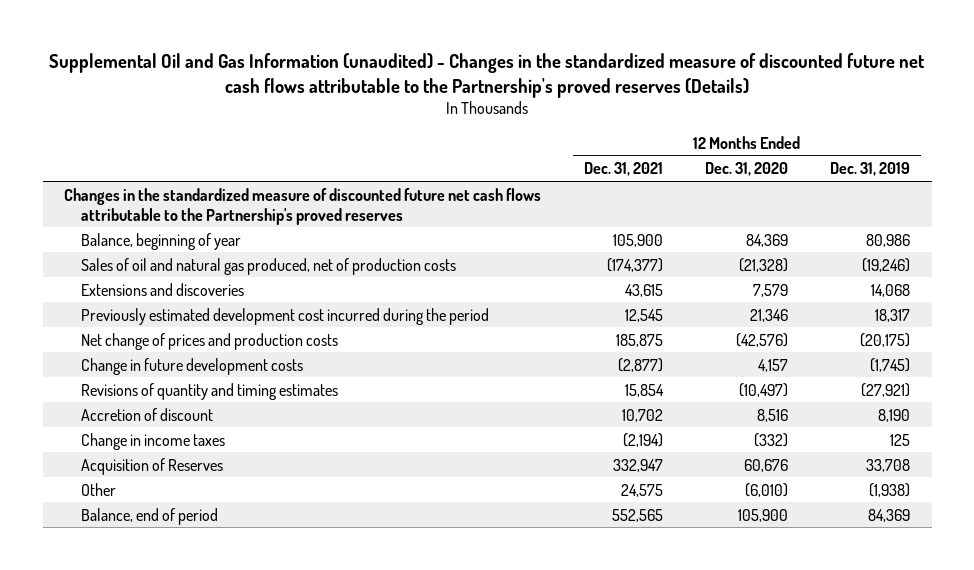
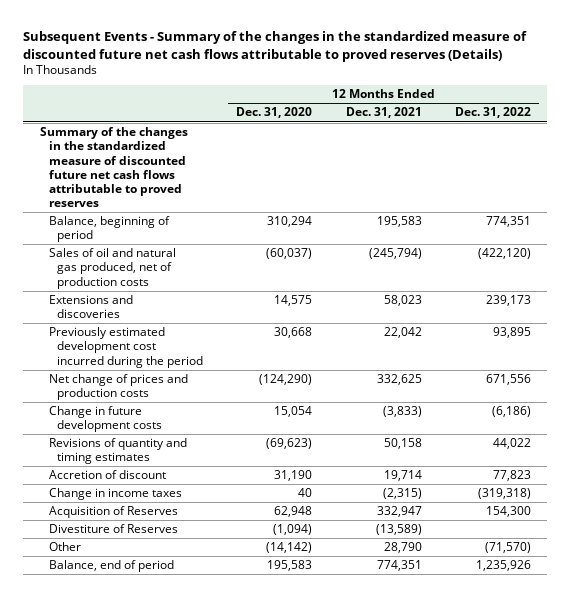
[49,52,926,98] Supplemental Oil and Gas Information (unaudited) - Changes in the standardized measure of discounted future net cash flows attributable to the Partnership's proved reserves (Details) -> [23,31,528,62] Subsequent Events - Summary of the changes in the standardized measure of discounted future net cash flows attributable to proved reserves (Details)
[830,162,911,177] Dec. 31, 2019 -> none
none -> [454,107,531,119] Dec. 31, 2022
[64,187,542,225] Changes in the standardized measure of discounted future net cash flows attributable to the Partnership's proved reserves -> [40,127,189,208] Summary of the changes in the standardized measure of discounted future net cash flows attributable to proved reserves
[81,232,242,250] Balance, beginning of year -> [48,216,170,243] Balance, beginning of period
[612,233,663,247] 105,900 -> [376,216,422,228] 195,583
[745,233,788,247] 84,369 -> [267,216,313,228] 310,294
[606,257,663,272] (174,377) -> [368,248,422,260] (245,794)
[738,257,788,272] (21,328) -> [266,248,313,260] (60,037)
[624,283,663,297] 43,615 -> [383,295,422,307] 58,023
[752,283,788,297] 7,579 -> [274,295,313,307] 14,575
[624,308,663,322] 12,545 -> [383,327,422,339] 22,042
[749,308,788,322] 21,346 -> [274,327,313,339] 30,668
[615,333,663,347] 185,875 -> [376,374,422,386] 332,625
[735,332,788,347] (42,576) -> [259,374,313,386] (124,290)
[617,357,663,372] (2,877) -> [382,406,422,418] (3,833)
[757,358,788,372] 4,157 -> [274,406,313,418] 15,054
[624,383,664,397] 15,854 -> [383,438,422,450] 50,158
[738,382,788,397] (10,497) -> [266,438,313,450] (69,623)
[621,408,663,422] 10,702 -> [383,470,422,482] 19,714
[756,408,788,422] 8,516 -> [274,470,313,482] 31,190
[622,432,663,447] (2,194) -> [382,488,422,500] (2,315)
[753,432,788,447] (332) -> [298,488,313,498] 40
[743,458,788,472] 60,676 -> [274,506,313,518] 62,948
none -> [48,524,178,534] Divestiture of Reserves
[620,483,663,497] 24,575 -> [383,542,422,554] 28,790
[744,482,788,497] (6,010) -> [266,542,313,554] (14,142)
[611,508,663,522] 552,565 -> [376,560,422,572] 774,351
[737,508,788,522] 105,900 -> [267,560,313,572] 195,583

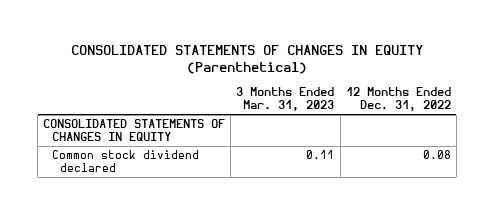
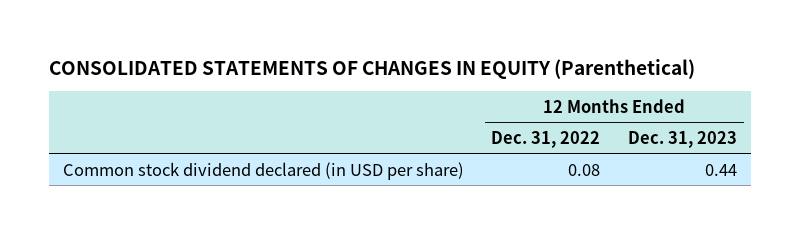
[236,87,335,112] 3 Months Ended Mar. 31, 2023 -> none
none -> [628,130,738,148] Dec. 31, 2023
[43,119,226,142] CONSOLIDATED STATEMENTS OF CHANGES IN EQUITY -> none
[51,150,199,173] Common stock dividend declared -> [62,161,464,180] Common stock dividend declared (in USD per share)

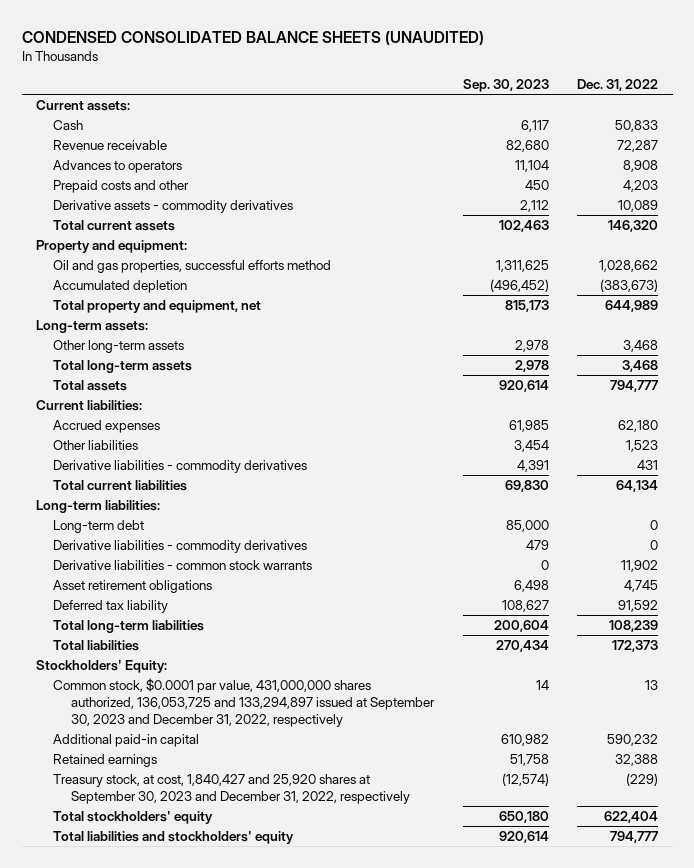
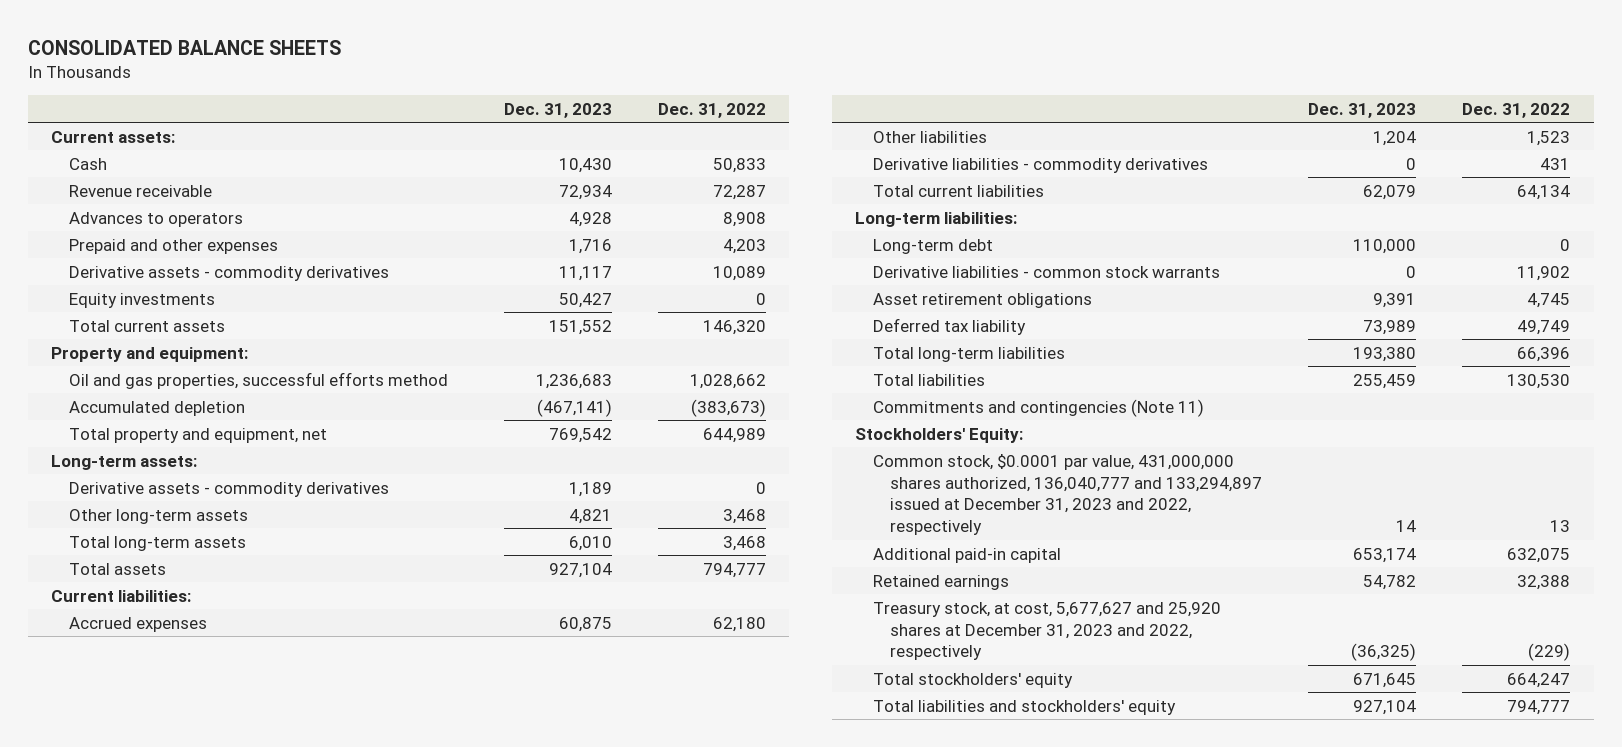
[21,30,484,46] CONDENSED CONSOLIDATED BALANCE SHEETS (UNAUDITED) -> [28,39,342,55] CONSOLIDATED BALANCE SHEETS
[462,79,549,93] Sep. 30, 2023 -> none
none -> [504,102,613,118] Dec. 31, 2023
[53,179,190,193] Prepaid costs and other -> [68,238,278,254] Prepaid and other expenses
none -> [68,292,215,308] Equity investments
none -> [68,481,389,497] Derivative assets - commodity derivatives
[53,539,308,553] Derivative liabilities - commodity derivatives -> none
[618,599,659,612] 91,592 -> [1517,319,1571,335] 49,749
[609,619,659,632] 108,239 -> [1517,346,1571,362] 66,396
[612,639,659,652] 172,373 -> [1507,373,1571,389] 130,530
none -> [872,398,1204,417] Commitments and contingencies (Note 11)
[53,677,435,727] Common stock, $0.0001 par value, 431,000,000 shares authorized, 136,053,725 and 133,294,897 issued at September 30, 2023 and December 31, 2022, respectively -> [872,453,1262,536] Common stock, $0.0001 par value, 431,000,000 shares authorized, 136,040,777 and 133,294,897 issued at December 31, 2023 and 2022, respectively
[607,733,659,746] 590,232 -> [1507,547,1571,563] 632,075
[53,773,410,804] Treasury stock, at cost, 1,840,427 and 25,920 shares at September 30, 2023 and December 31, 2022, respectively -> [872,601,1221,661] Treasury stock, at cost, 5,677,627 and 25,920 shares at December 31, 2023 and 2022, respectively
[604,810,659,823] 622,404 -> [1507,672,1571,688] 664,247

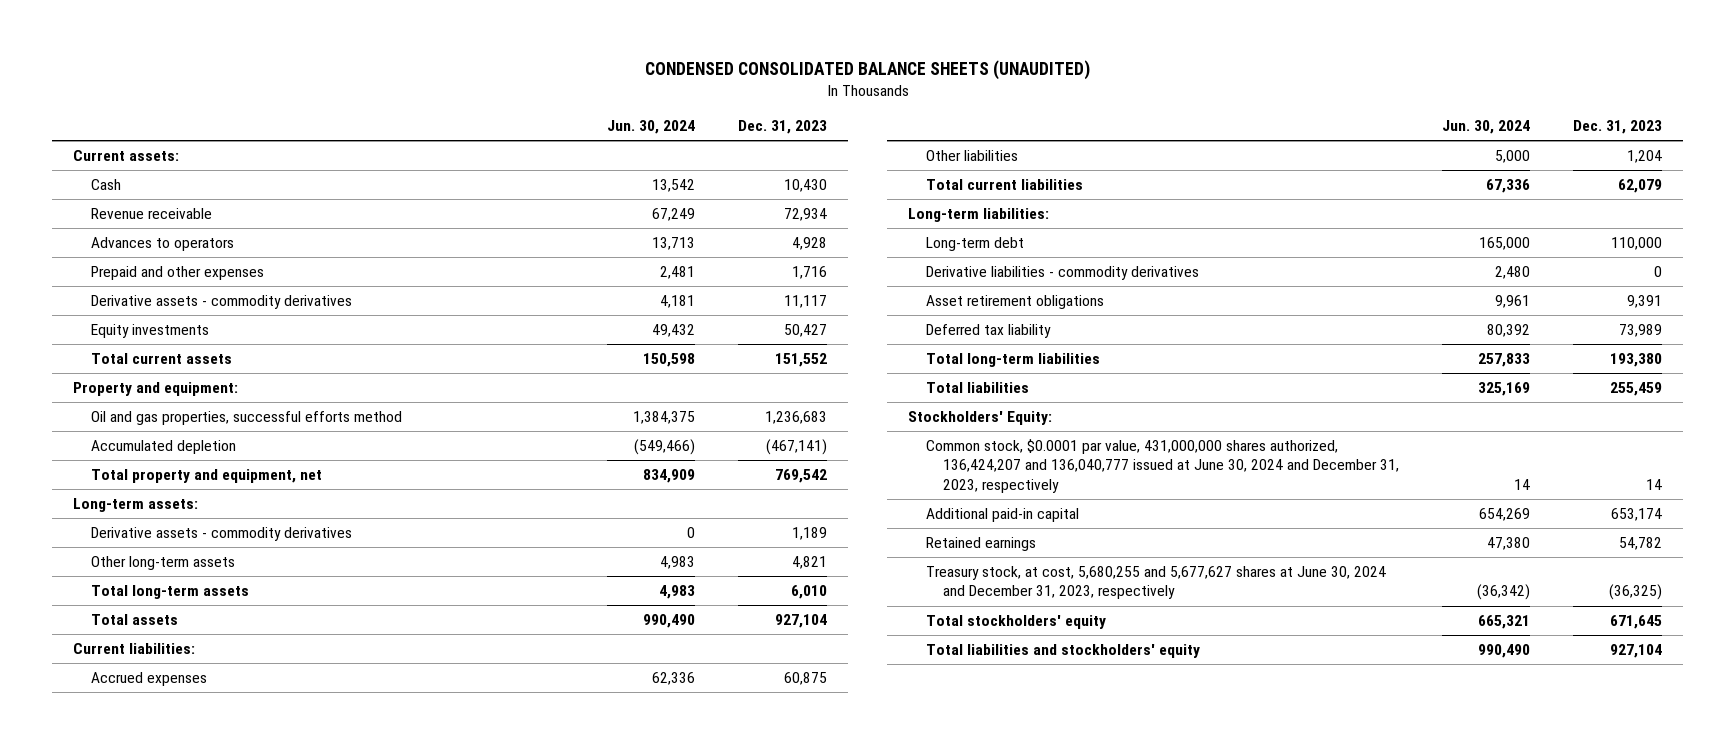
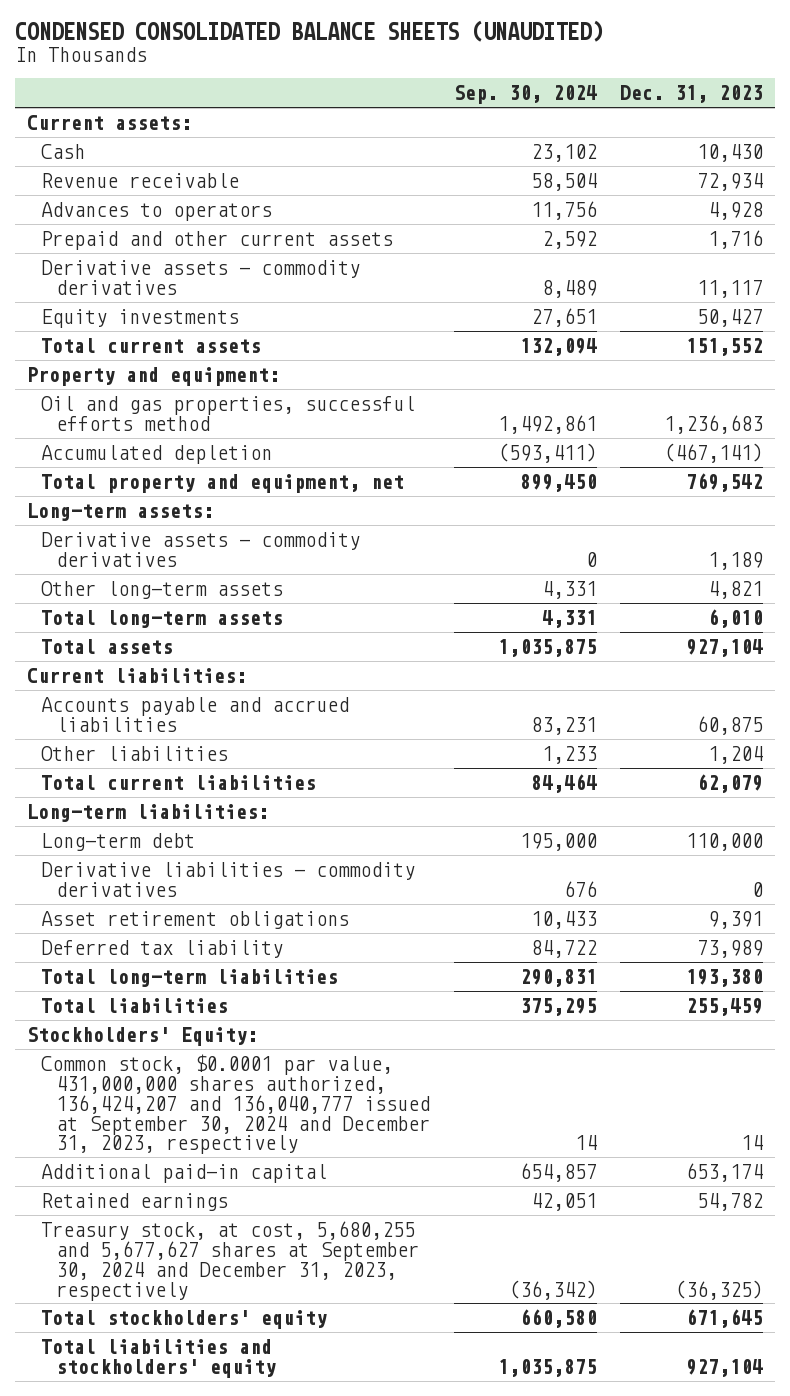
[607,120,696,135] Jun. 30, 2024 -> none
none -> [453,85,597,105] Sep. 30, 2024
[90,265,264,280] Prepaid and other expenses -> [41,230,394,250] Prepaid and other current assets
[90,671,207,686] Accrued expenses -> [41,696,350,732] Accounts payable and accrued liabilities
[925,438,1400,493] Common stock, $0.0001 par value, 431,000,000 shares authorized, 136,424,207 and 136,040,777 issued at June 30, 2024 and December 31, 2023, respectively -> [41,1053,430,1155] Common stock, $0.0001 par value, 431,000,000 shares authorized, 136,424,207 and 136,040,777 issued at September 30, 2024 and December 31, 2023, respectively
[925,565,1386,600] Treasury stock, at cost, 5,680,255 and 5,677,627 shares at June 30, 2024 and December 31, 2023, respectively -> [41,1220,419,1301] Treasury stock, at cost, 5,680,255 and 5,677,627 shares at September 30, 2024 and December 31, 2023, respectively

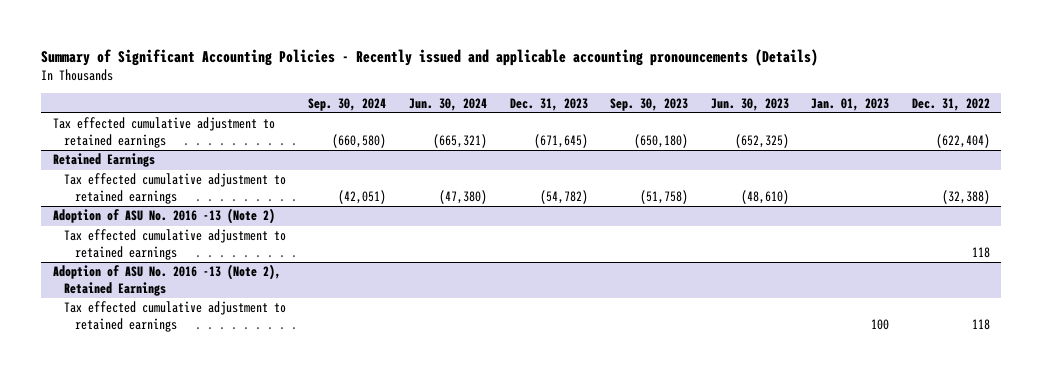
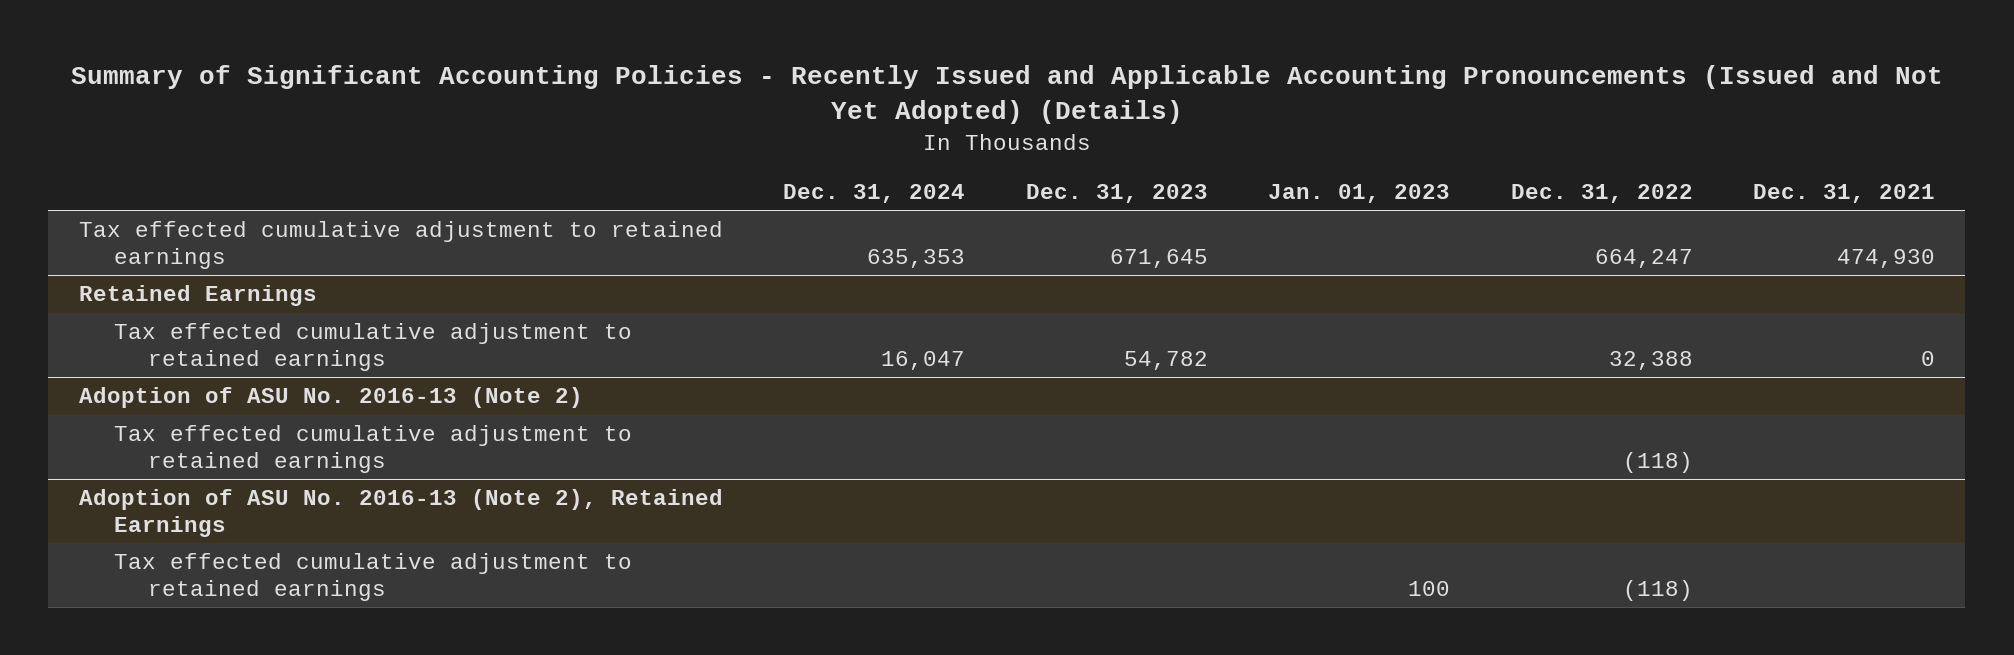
[41,48,819,66] Summary of Significant Accounting Policies - Recently issued and applicable accounting pronouncements (Details) -> [70,64,1943,124] Summary of Significant Accounting Policies - Recently Issued and Applicable Accounting Pronouncements (Issued and Not Yet Adopted) (Details)
[308,97,387,111] Sep. 30, 2024 -> none
[409,97,488,111] Jun. 30, 2024 -> none
[610,97,689,111] Sep. 30, 2023 -> none
[710,97,789,111] Jun. 30, 2023 -> none
none -> [783,183,966,203] Dec. 31, 2024
none -> [1753,183,1936,203] Dec. 31, 2021
[533,133,588,148] (671,645) -> [1109,248,1208,268] 671,645
[936,133,991,148] (622,404) -> [1594,248,1693,268] 664,247
[539,189,588,204] (54,782) -> [1123,350,1208,370] 54,782
[942,189,991,204] (32,388) -> [1608,350,1693,370] 32,388
[52,208,275,225] Adoption of ASU No. 2016 -13 (Note 2) -> [78,387,583,409] Adoption of ASU No. 2016-13 (Note 2)
[972,246,991,258] 118 -> [1622,451,1693,473] (118)
[52,264,281,296] Adoption of ASU No. 2016 -13 (Note 2), Retained Earnings -> [78,489,723,537] Adoption of ASU No. 2016-13 (Note 2), Retained Earnings
[972,318,991,330] 118 -> [1622,579,1693,601] (118)

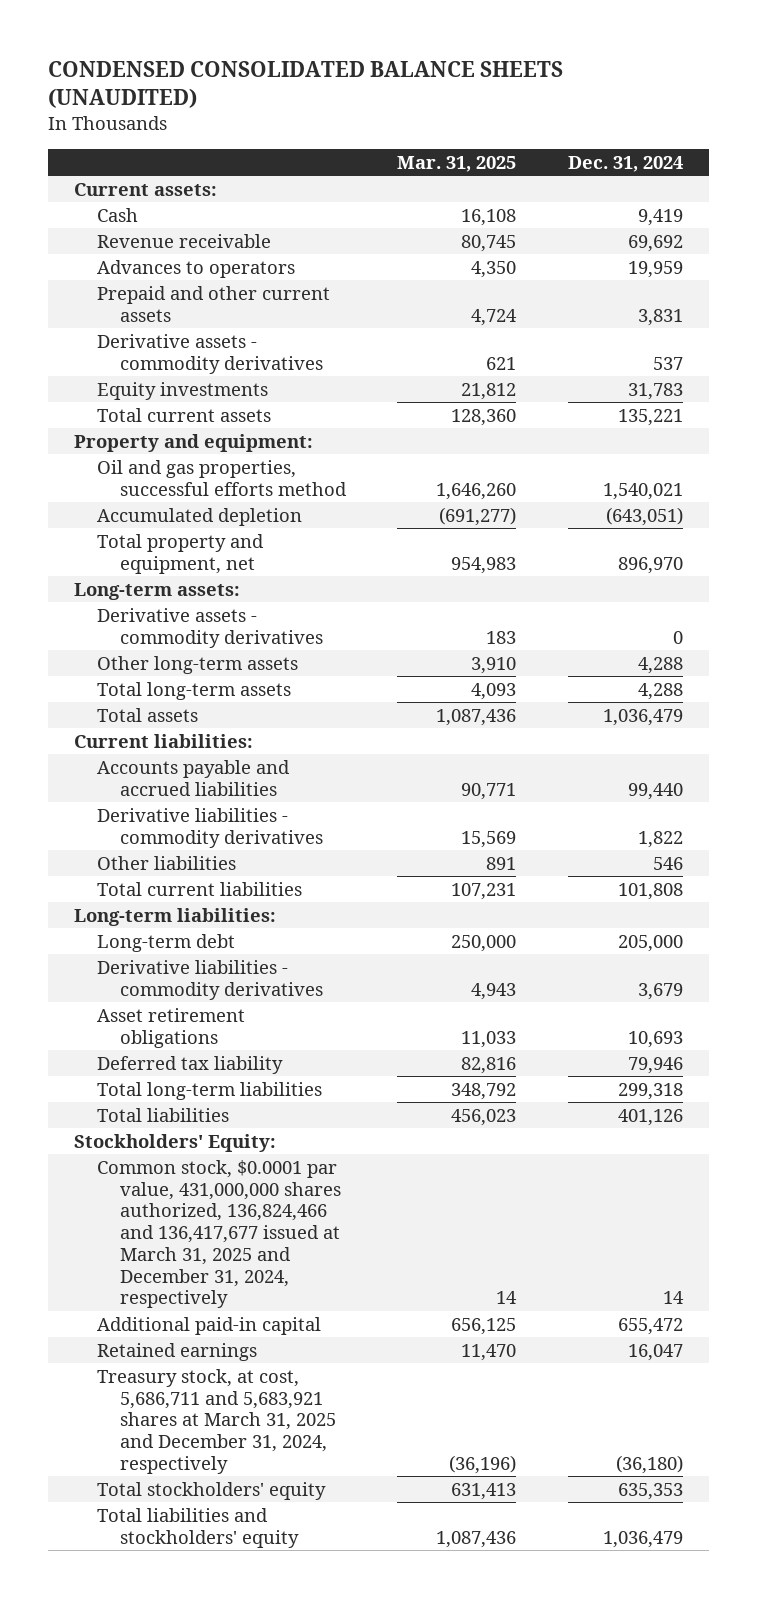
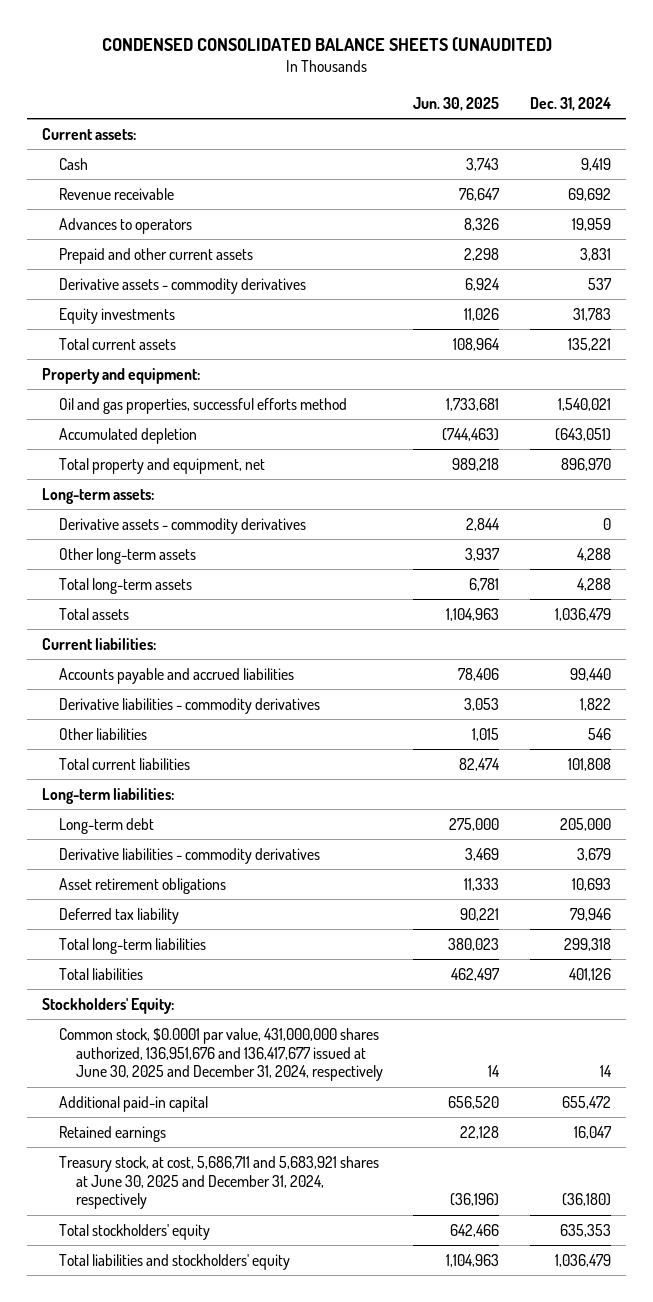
[397,155,517,172] Mar. 31, 2025 -> none
none -> [413,96,500,111] Jun. 30, 2025
[96,1159,341,1309] Common stock, $0.0001 par value, 431,000,000 shares authorized, 136,824,466 and 136,417,677 issued at March 31, 2025 and December 31, 2024, respectively -> [59,1027,383,1082] Common stock, $0.0001 par value, 431,000,000 shares authorized, 136,951,676 and 136,417,677 issued at June 30, 2025 and December 31, 2024, respectively
[96,1368,336,1474] Treasury stock, at cost, 5,686,711 and 5,683,921 shares at March 31, 2025 and December 31, 2024, respectively -> [59,1155,380,1210] Treasury stock, at cost, 5,686,711 and 5,683,921 shares at June 30, 2025 and December 31, 2024, respectively

